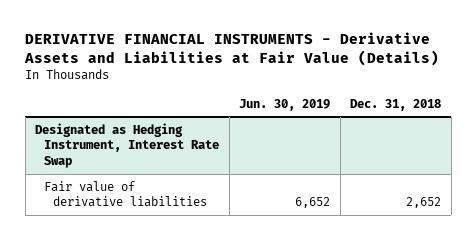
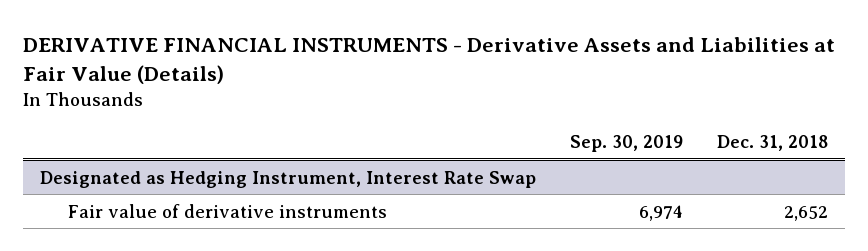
[239,98,331,111] Jun. 30, 2019 -> none
none -> [570,135,684,153] Sep. 30, 2019
[44,180,208,208] Fair value of derivative liabilities -> [68,203,388,218] Fair value of derivative instruments

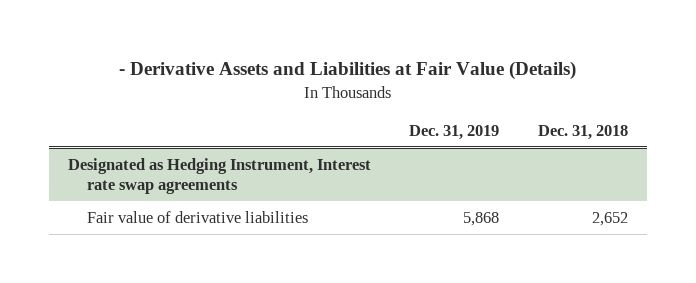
[22,36,835,84] DERIVATIVE FINANCIAL INSTRUMENTS - Derivative Assets and Liabilities at Fair Value (Details) -> [118,61,576,81] - Derivative Assets and Liabilities at Fair Value (Details)
[570,135,684,153] Sep. 30, 2019 -> none
none -> [409,124,500,140] Dec. 31, 2019
[39,170,536,188] Designated as Hedging Instrument, Interest Rate Swap -> [68,157,372,195] Designated as Hedging Instrument, Interest rate swap agreements
[68,203,388,218] Fair value of derivative instruments -> [87,210,309,223] Fair value of derivative liabilities

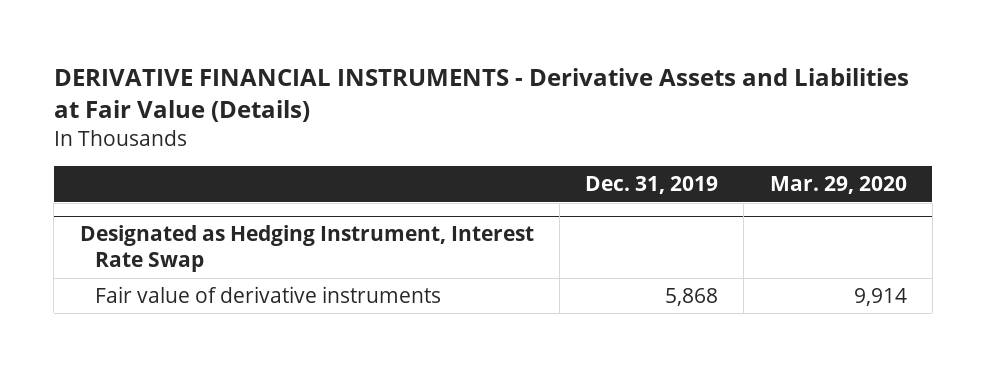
[118,61,576,81] - Derivative Assets and Liabilities at Fair Value (Details) -> [53,67,909,122] DERIVATIVE FINANCIAL INSTRUMENTS - Derivative Assets and Liabilities at Fair Value (Details)
[537,124,628,140] Dec. 31, 2018 -> none
none -> [769,176,907,195] Mar. 29, 2020
[68,157,372,195] Designated as Hedging Instrument, Interest rate swap agreements -> [79,225,534,273] Designated as Hedging Instrument, Interest Rate Swap
[87,210,309,223] Fair value of derivative liabilities -> [94,286,441,304] Fair value of derivative instruments

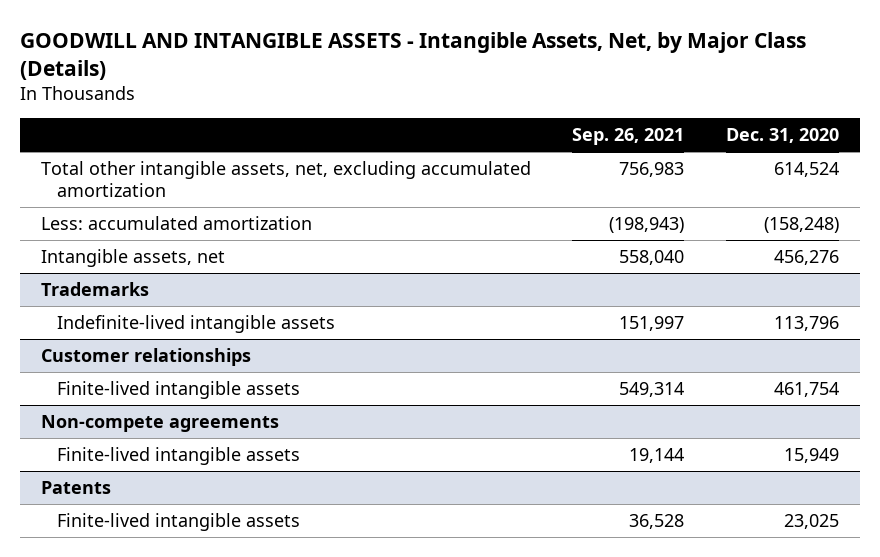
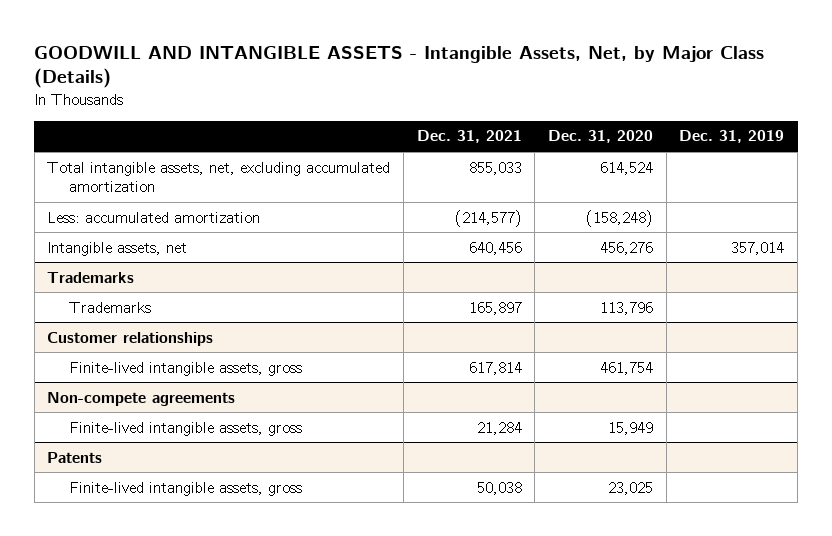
[572,128,685,146] Sep. 26, 2021 -> none
none -> [416,130,522,144] Dec. 31, 2021
none -> [679,130,785,144] Dec. 31, 2019
[40,161,531,198] Total other intangible assets, net, excluding accumulated amortization -> [47,161,391,193] Total intangible assets, net, excluding accumulated amortization
[56,315,335,334] Indefinite-lived intangible assets -> [68,301,151,313] Trademarks
[56,381,300,400] Finite-lived intangible assets -> [68,361,302,376] Finite-lived intangible assets, gross
[56,447,300,466] Finite-lived intangible assets -> [68,421,302,436] Finite-lived intangible assets, gross
[56,513,300,532] Finite-lived intangible assets -> [68,481,302,496] Finite-lived intangible assets, gross

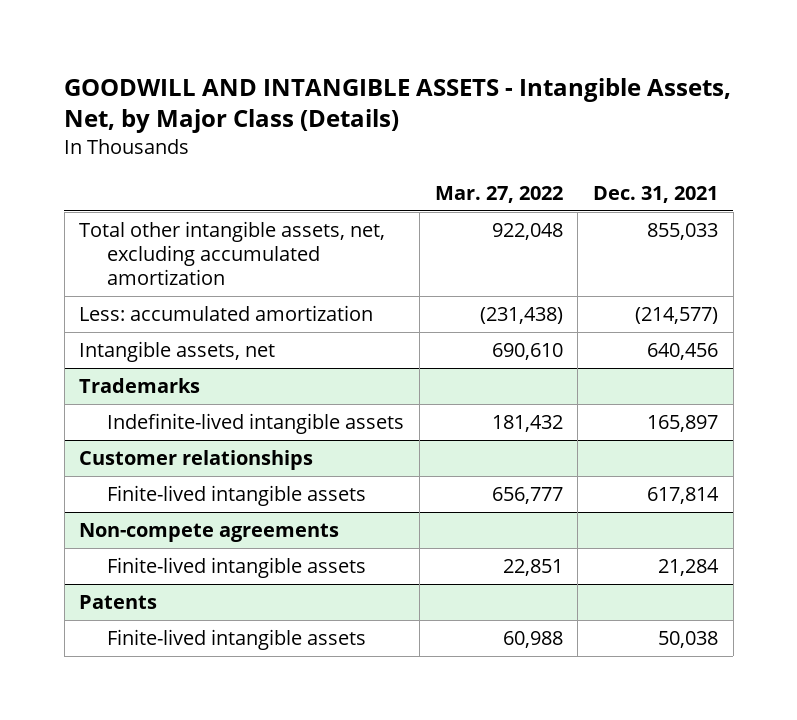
[548,130,654,144] Dec. 31, 2020 -> none
[679,130,785,144] Dec. 31, 2019 -> none
none -> [434,185,563,203] Mar. 27, 2022
[47,161,391,193] Total intangible assets, net, excluding accumulated amortization -> [79,221,386,286] Total other intangible assets, net, excluding accumulated amortization
[68,301,151,313] Trademarks -> [107,413,405,435] Indefinite-lived intangible assets
[68,361,302,376] Finite-lived intangible assets, gross -> [107,485,367,507] Finite-lived intangible assets
[68,421,302,436] Finite-lived intangible assets, gross -> [107,557,367,579] Finite-lived intangible assets
[68,481,302,496] Finite-lived intangible assets, gross -> [107,629,367,651] Finite-lived intangible assets

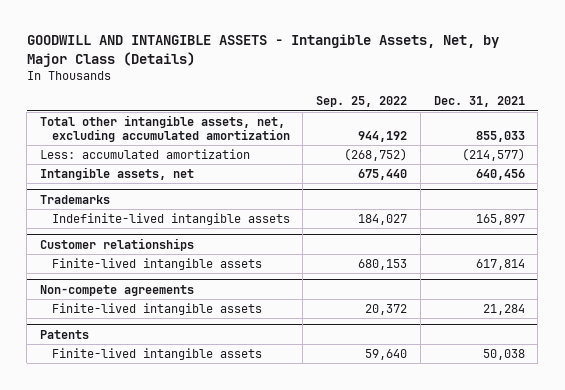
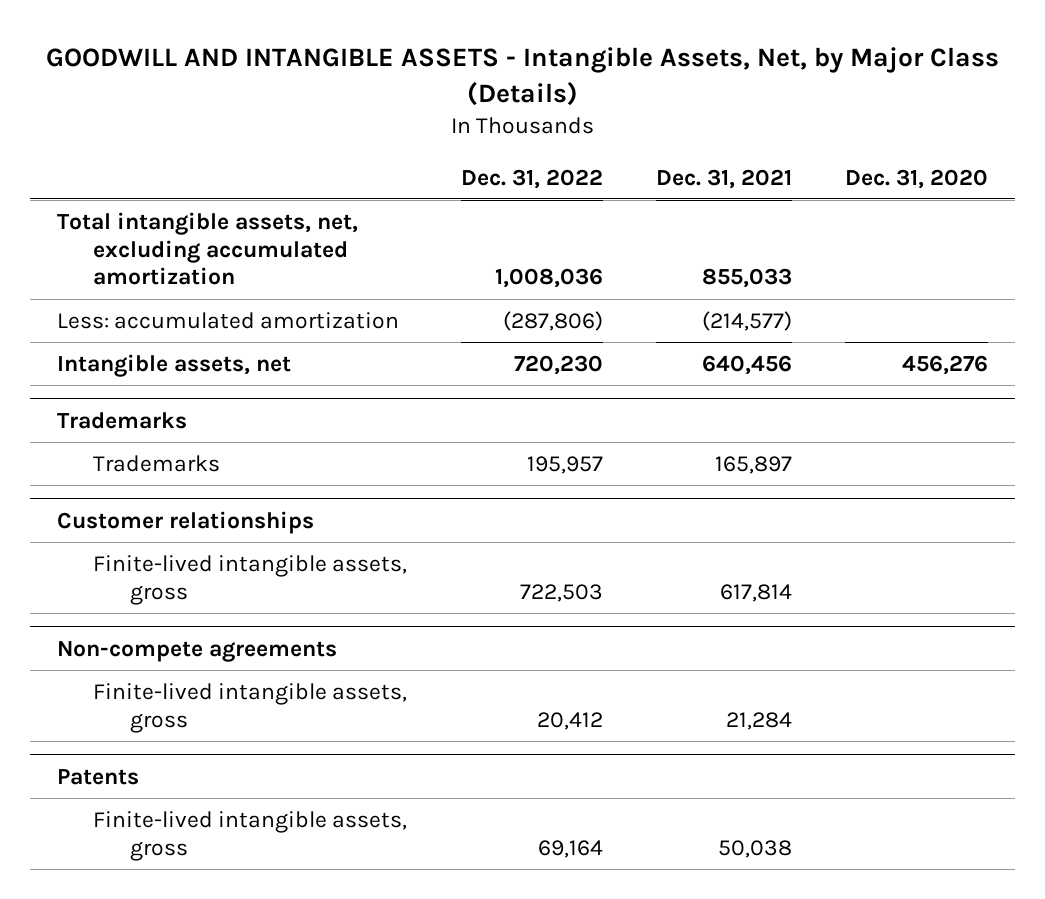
[316,96,408,108] Sep. 25, 2022 -> none
none -> [460,168,603,189] Dec. 31, 2022
none -> [845,168,989,189] Dec. 31, 2020
[40,114,290,142] Total other intangible assets, net, excluding accumulated amortization -> [56,211,358,286] Total intangible assets, net, excluding accumulated amortization
[51,212,290,225] Indefinite-lived intangible assets -> [93,454,221,472] Trademarks
[51,257,262,270] Finite-lived intangible assets -> [93,554,408,605] Finite-lived intangible assets, gross
[51,302,262,315] Finite-lived intangible assets -> [93,682,408,733] Finite-lived intangible assets, gross
[51,347,262,360] Finite-lived intangible assets -> [93,810,408,861] Finite-lived intangible assets, gross

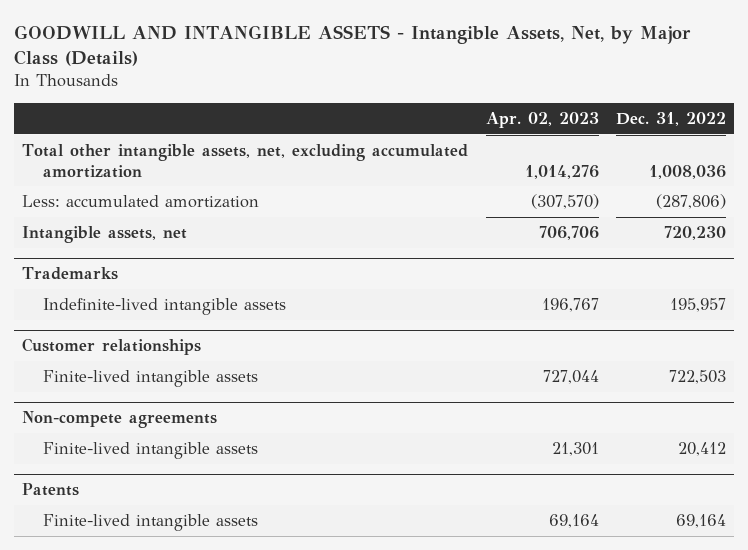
[656,168,793,189] Dec. 31, 2021 -> none
[845,168,989,189] Dec. 31, 2020 -> none
none -> [485,111,599,128] Apr. 02, 2023
[56,211,358,286] Total intangible assets, net, excluding accumulated amortization -> [22,144,469,178] Total other intangible assets, net, excluding accumulated amortization
[93,454,221,472] Trademarks -> [42,298,286,316] Indefinite-lived intangible assets
[93,554,408,605] Finite-lived intangible assets, gross -> [42,370,258,388] Finite-lived intangible assets
[93,682,408,733] Finite-lived intangible assets, gross -> [42,442,258,460] Finite-lived intangible assets
[93,810,408,861] Finite-lived intangible assets, gross -> [42,514,258,532] Finite-lived intangible assets

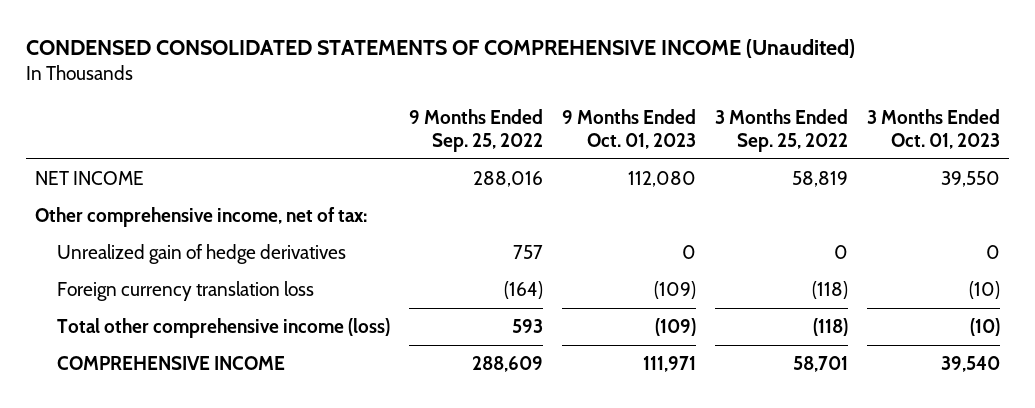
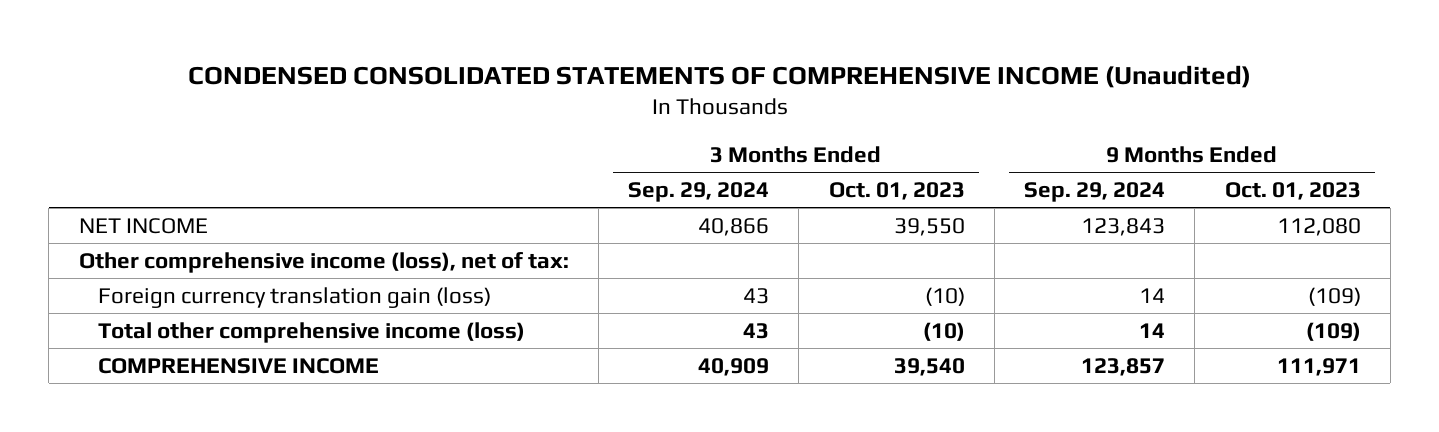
[408,109,543,152] 9 Months Ended Sep. 25, 2022 -> none
[714,109,848,152] 3 Months Ended Sep. 25, 2022 -> none
none -> [628,181,770,202] Sep. 29, 2024
none -> [1024,181,1166,202] Sep. 29, 2024
[56,244,346,265] Unrealized gain of hedge derivatives -> none
[35,207,368,228] Other comprehensive income, net of tax: -> [78,251,569,273] Other comprehensive income (loss), net of tax:
[56,281,314,302] Foreign currency translation loss -> [98,286,492,308] Foreign currency translation gain (loss)

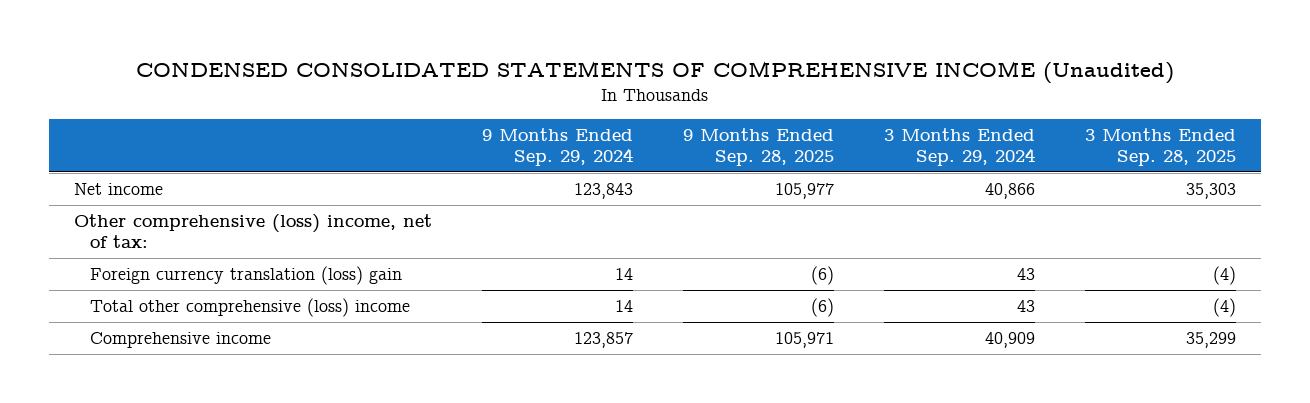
[828,181,965,200] Oct. 01, 2023 -> none
[1224,181,1361,200] Oct. 01, 2023 -> none
none -> [683,128,835,167] 9 Months Ended Sep. 28, 2025
none -> [1084,128,1236,167] 3 Months Ended Sep. 28, 2025
[78,217,208,234] NET INCOME -> [74,183,164,196] Net income
[78,251,569,273] Other comprehensive income (loss), net of tax: -> [74,214,433,249] Other comprehensive (loss) income, net of tax:
[98,286,492,308] Foreign currency translation gain (loss) -> [89,266,402,286] Foreign currency translation (loss) gain
[98,321,526,343] Total other comprehensive income (loss) -> [89,298,410,318] Total other comprehensive (loss) income
[98,357,380,374] COMPREHENSIVE INCOME -> [89,332,271,349] Comprehensive income

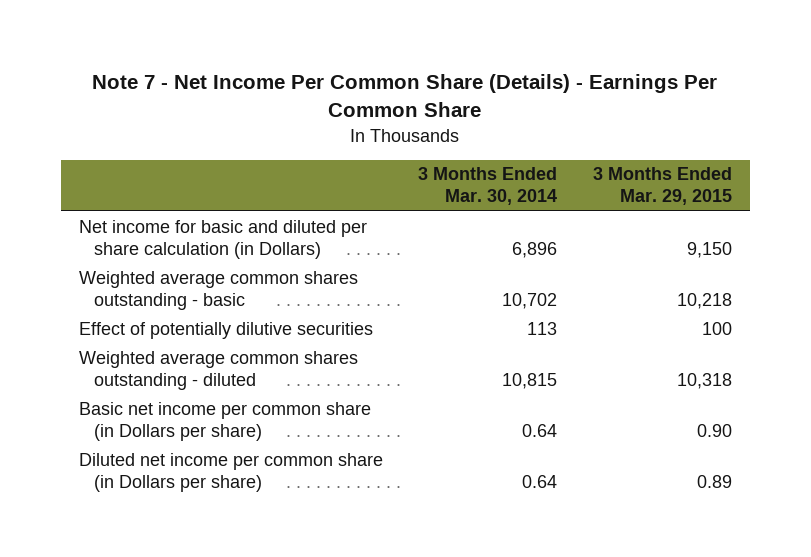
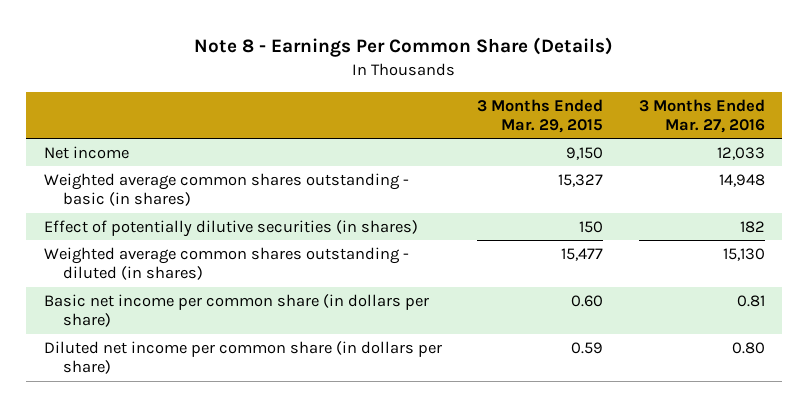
[92,74,718,118] Note 7 - Net Income Per Common Share (Details) - Earnings Per Common Share -> [194,37,614,58] Note 8 - Earnings Per Common Share (Details)
[418,167,558,206] 3 Months Ended Mar. 30, 2014 -> none
none -> [638,98,765,133] 3 Months Ended Mar. 27, 2016
[79,219,368,259] Net income for basic and diluted per share calculation (in Dollars) -> [44,145,130,159] Net income
[79,270,359,310] Weighted average common shares outstanding - basic -> [44,172,410,207] Weighted average common shares outstanding - basic (in shares)
[676,292,732,309] 10,218 -> [558,173,604,187] 15,327
[79,321,374,339] Effect of potentially dilutive securities -> [44,219,419,237] Effect of potentially dilutive securities (in shares)
[701,321,732,335] 100 -> [579,220,604,233] 150
[79,350,359,390] Weighted average common shares outstanding - diluted -> [44,246,410,281] Weighted average common shares outstanding - diluted (in shares)
[676,372,732,389] 10,318 -> [561,247,604,261] 15,477
[79,401,372,441] Basic net income per common share (in Dollars per share) -> [44,293,430,328] Basic net income per common share (in dollars per share)
[696,423,732,437] 0.90 -> [571,294,604,307] 0.60
[79,452,384,492] Diluted net income per common share (in Dollars per share) -> [44,340,443,375] Diluted net income per common share (in dollars per share)
[696,474,732,488] 0.89 -> [571,341,604,354] 0.59

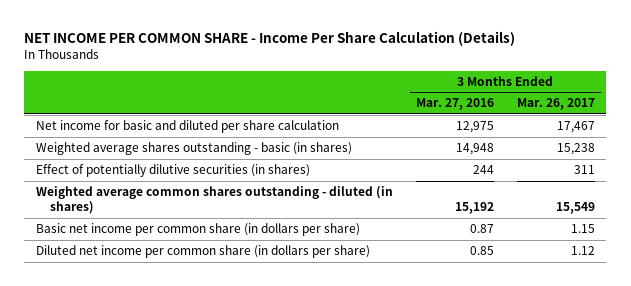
[194,37,614,58] Note 8 - Earnings Per Common Share (Details) -> [24,30,516,46] NET INCOME PER COMMON SHARE - Income Per Share Calculation (Details)
[477,98,604,133] 3 Months Ended Mar. 29, 2015 -> none
none -> [516,98,595,111] Mar. 26, 2017
[44,145,130,159] Net income -> [35,120,339,134] Net income for basic and diluted per share calculation
[716,146,765,160] 12,033 -> [455,121,494,134] 12,975
[44,172,410,207] Weighted average common shares outstanding - basic (in shares) -> [35,142,352,156] Weighted average shares outstanding - basic (in shares)
[739,220,765,233] 182 -> [472,165,494,175] 244
[722,247,765,261] 15,130 -> [454,202,494,215] 15,192
[736,294,765,307] 0.81 -> [469,224,494,234] 0.87
[731,341,765,354] 0.80 -> [469,246,494,256] 0.85

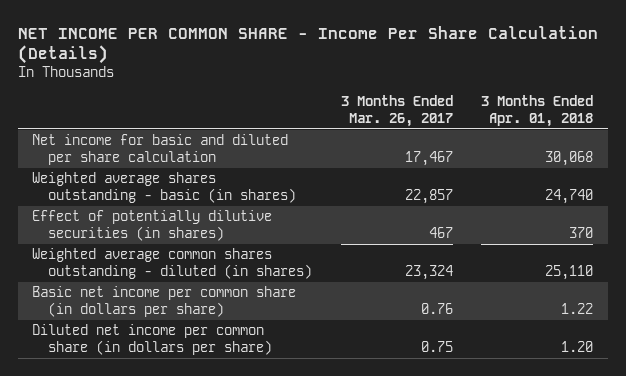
[415,98,494,111] Mar. 27, 2016 -> none
none -> [481,94,594,127] 3 Months Ended Apr. 01, 2018
[556,143,595,156] 15,238 -> [404,189,453,205] 22,857
[573,165,595,175] 311 -> [428,227,453,239] 467
[555,202,595,215] 15,549 -> [404,265,453,281] 23,324
[570,224,595,234] 1.15 -> [420,303,453,315] 0.76
[570,246,595,256] 1.12 -> [420,341,453,353] 0.75

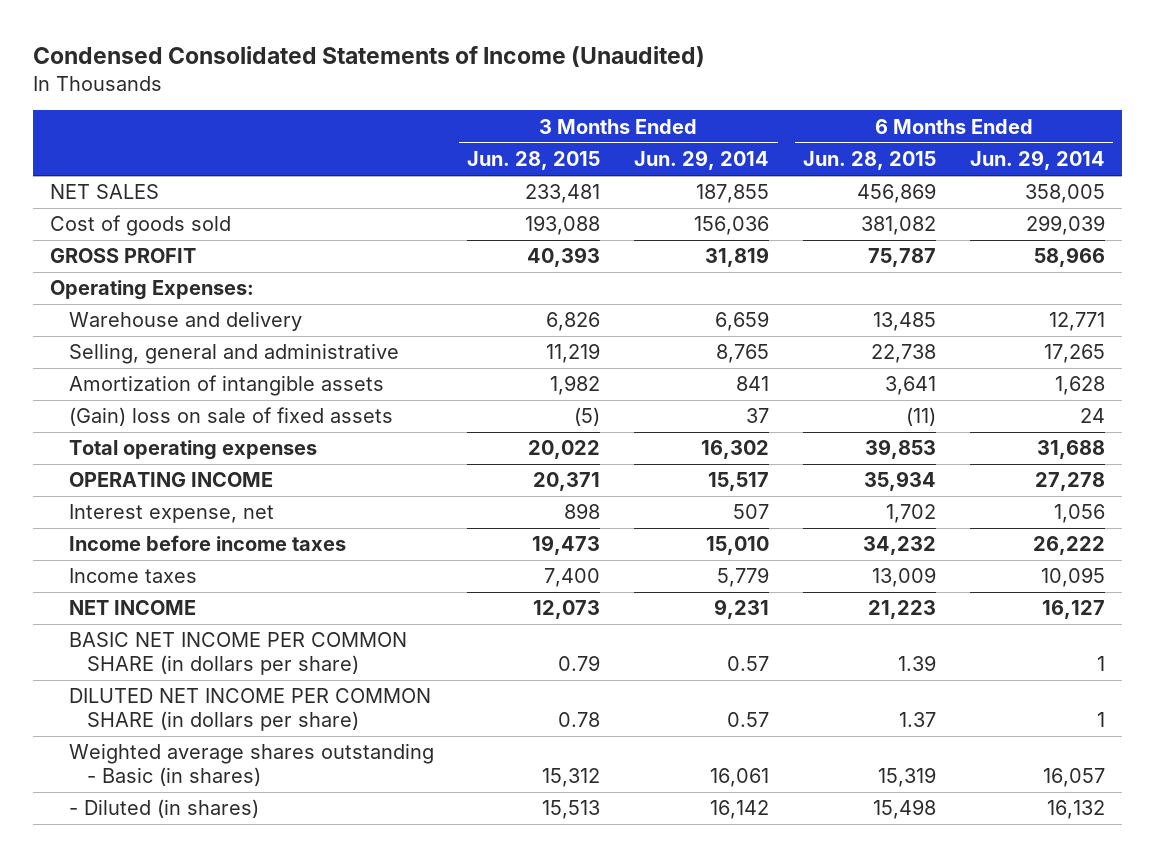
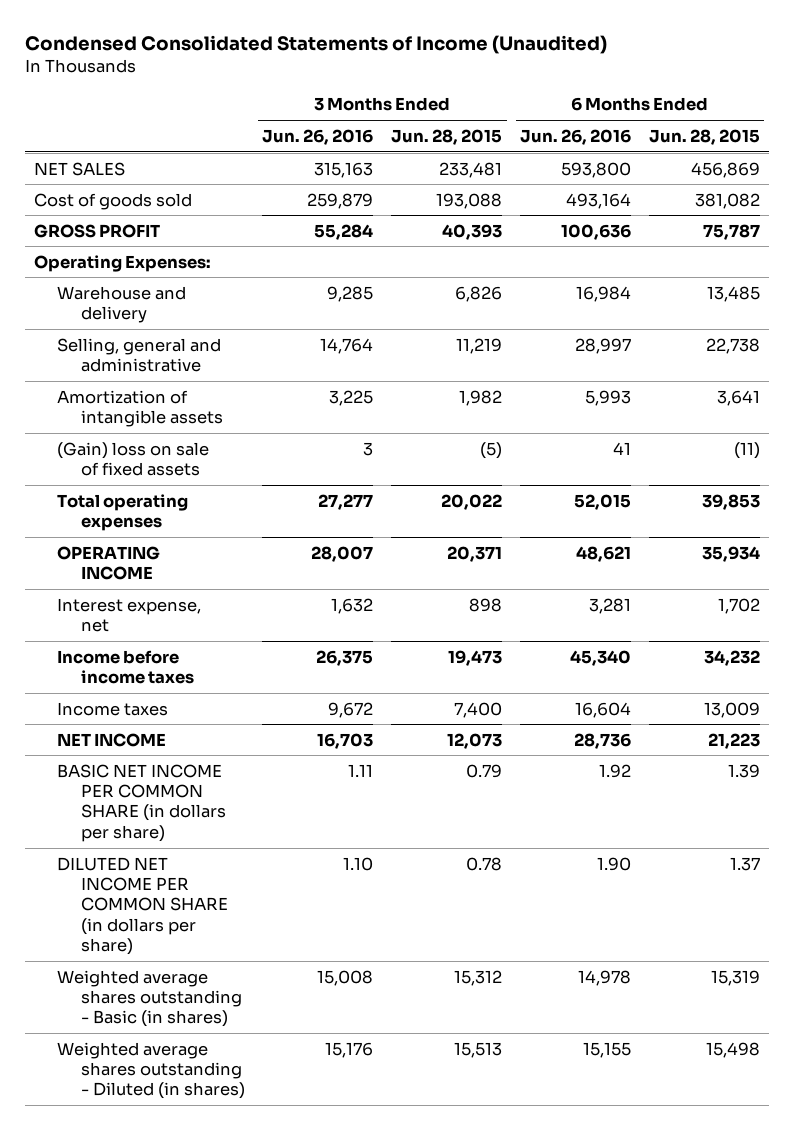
[634,150,770,171] Jun. 29, 2014 -> none
[969,150,1105,171] Jun. 29, 2014 -> none
none -> [262,128,374,145] Jun. 26, 2016
none -> [519,128,631,145] Jun. 26, 2016
[68,799,259,819] - Diluted (in shares) -> [57,1041,245,1100] Weighted average shares outstanding - Diluted (in shares)

